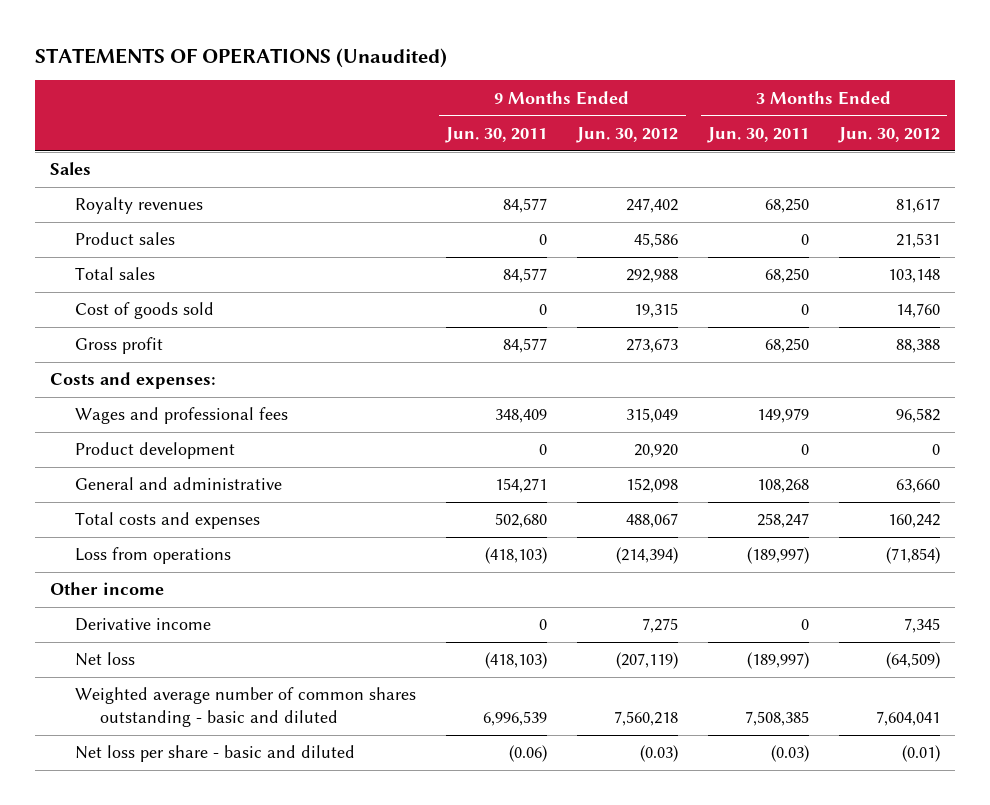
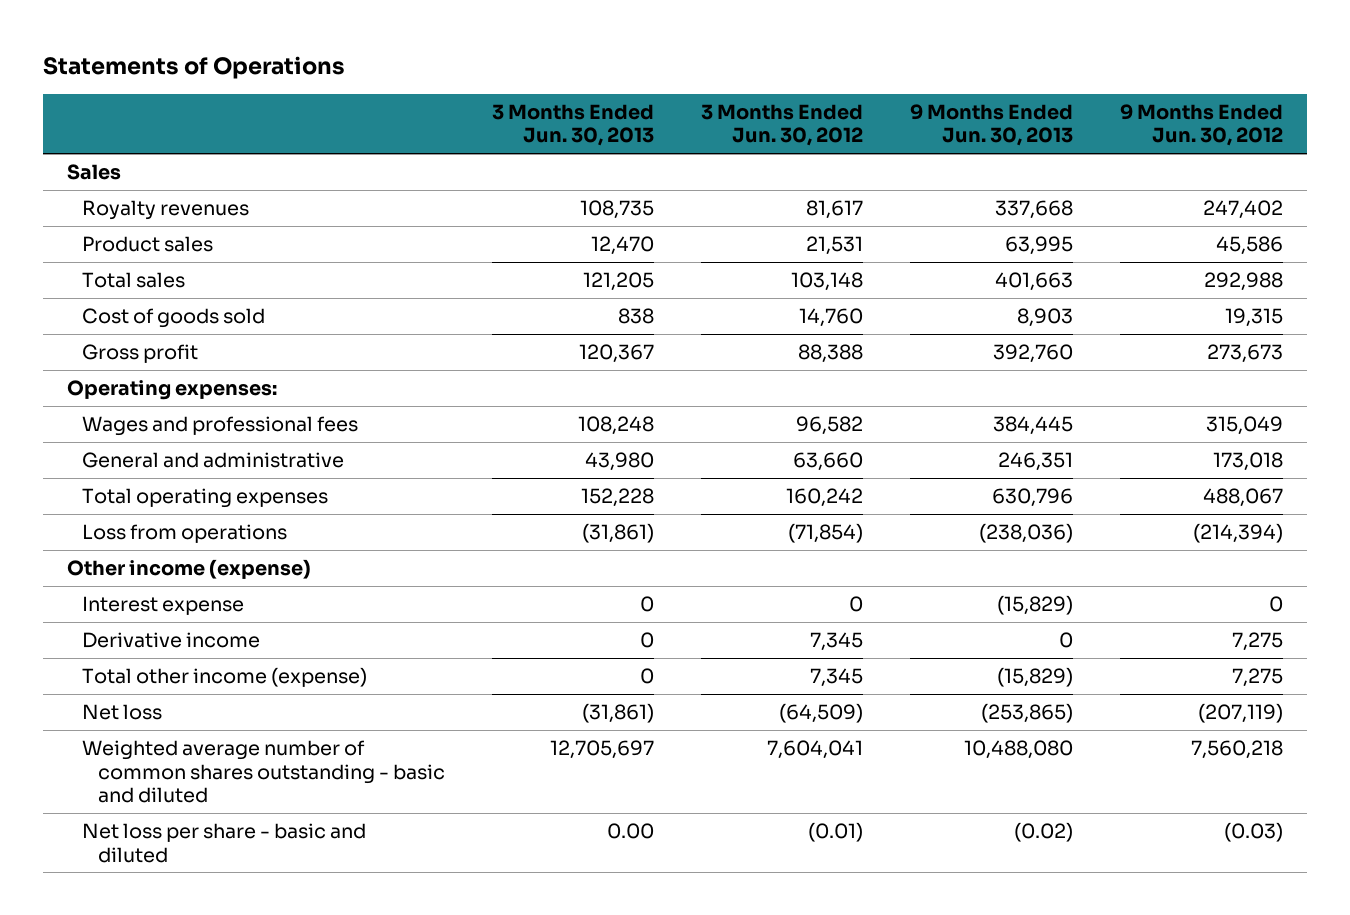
[34,47,447,68] STATEMENTS OF OPERATIONS (Unaudited) -> [43,55,346,79] Statements of Operations
[445,126,548,143] Jun. 30, 2011 -> none
[707,126,810,143] Jun. 30, 2011 -> none
none -> [492,103,655,147] 3 Months Ended Jun. 30, 2013
none -> [910,103,1074,147] 9 Months Ended Jun. 30, 2013
[49,372,216,390] Costs and expenses: -> none
none -> [66,380,277,401] Operating expenses:
[75,442,236,460] Product development -> none
[626,478,679,494] 152,098 -> [1213,452,1284,472] 173,018
[75,512,261,530] Total costs and expenses -> [82,488,329,509] Total operating expenses
[49,582,164,596] Other income -> [66,559,311,580] Other income (expense)
none -> [82,596,245,616] Interest expense
none -> [82,667,368,688] Total other income (expense)

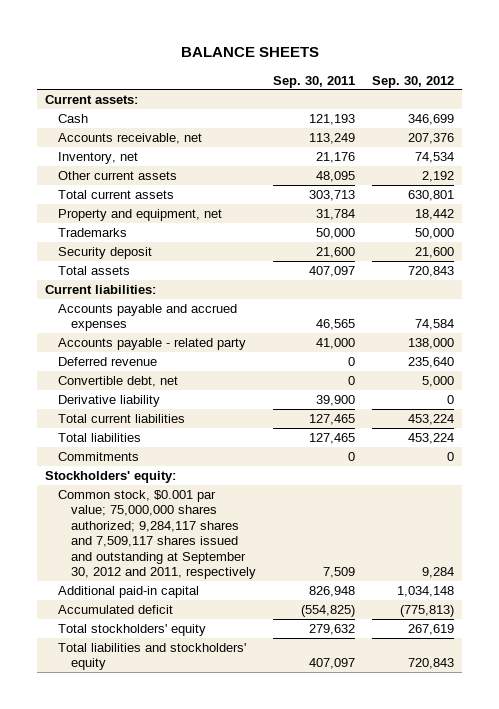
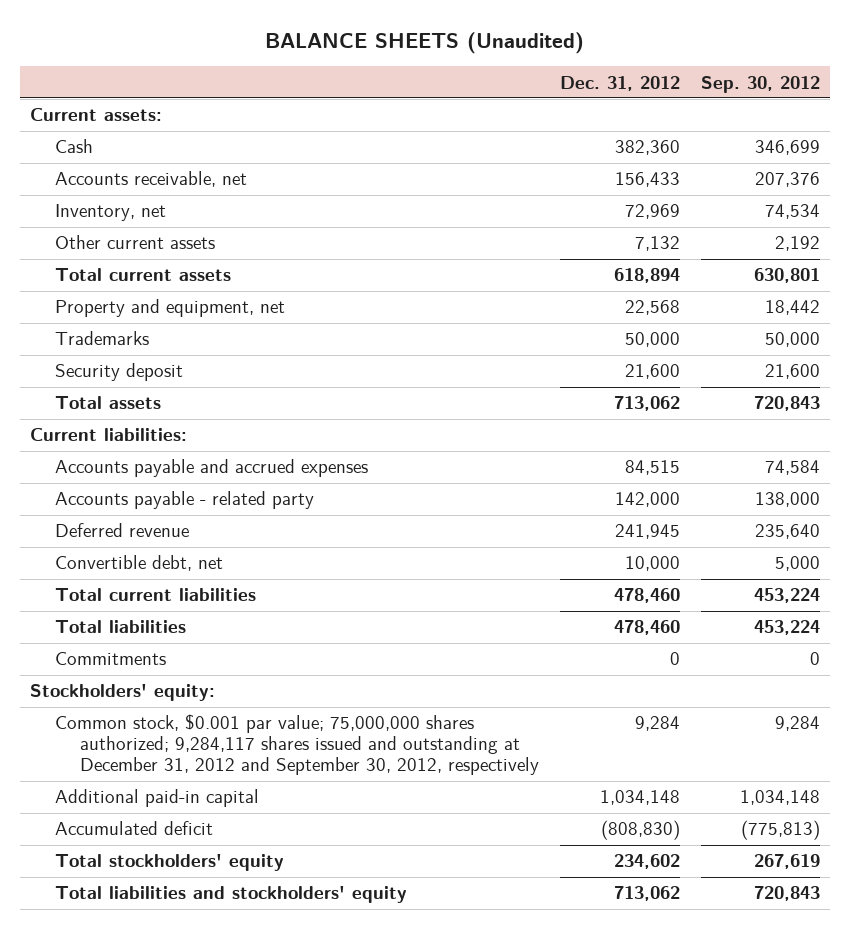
[180,47,319,58] BALANCE SHEETS -> [264,31,584,54] BALANCE SHEETS (Unaudited)
[272,75,355,88] Sep. 30, 2011 -> none
none -> [559,75,680,91] Dec. 31, 2012
[58,394,161,407] Derivative liability -> none
[58,489,257,580] Common stock, $0.001 par value; 75,000,000 shares authorized; 9,284,117 shares and 7,509,117 shares issued and outstanding at September 30, 2012 and 2011, respectively -> [54,714,539,776] Common stock, $0.001 par value; 75,000,000 shares authorized; 9,284,117 shares issued and outstanding at December 31, 2012 and September 30, 2012, respectively

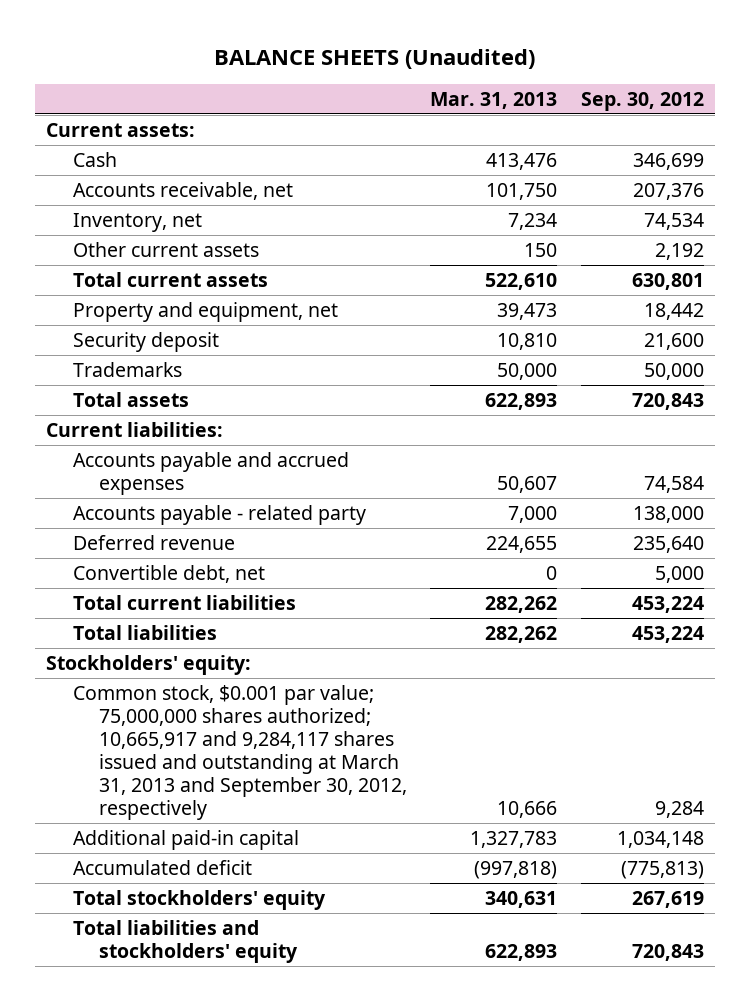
[559,75,680,91] Dec. 31, 2012 -> none
none -> [430,91,558,109] Mar. 31, 2013
[54,331,149,346] Trademarks -> [72,361,182,377] Trademarks
[54,652,166,666] Commitments -> none
[54,714,539,776] Common stock, $0.001 par value; 75,000,000 shares authorized; 9,284,117 shares issued and outstanding at December 31, 2012 and September 30, 2012, respectively -> [72,684,407,820] Common stock, $0.001 par value; 75,000,000 shares authorized; 10,665,917 and 9,284,117 shares issued and outstanding at March 31, 2013 and September 30, 2012, respectively

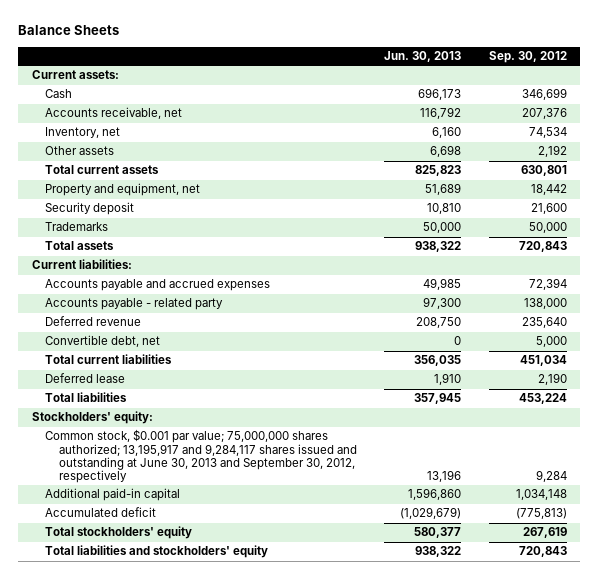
[214,48,536,69] BALANCE SHEETS (Unaudited) -> [17,25,119,36] Balance Sheets
[430,91,558,109] Mar. 31, 2013 -> none
none -> [384,51,462,63] Jun. 30, 2013
[72,241,259,257] Other current assets -> [45,146,115,156] Other assets
[643,475,704,493] 74,584 -> [528,278,567,291] 72,394
[631,595,704,613] 453,224 -> [519,355,567,367] 451,034
none -> [45,373,126,384] Deferred lease
[72,684,407,820] Common stock, $0.001 par value; 75,000,000 shares authorized; 10,665,917 and 9,284,117 shares issued and outstanding at March 31, 2013 and September 30, 2012, respectively -> [45,429,357,484] Common stock, $0.001 par value; 75,000,000 shares authorized; 13,195,917 and 9,284,117 shares issued and outstanding at June 30, 2013 and September 30, 2012, respectively

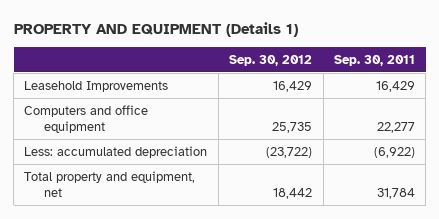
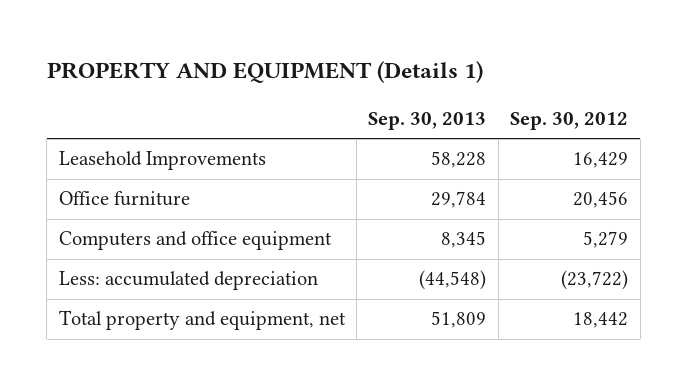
[333,54,415,66] Sep. 30, 2011 -> none
none -> [368,112,487,131] Sep. 30, 2013
none -> [58,191,190,207] Office furniture
[272,121,313,133] 25,735 -> [583,231,629,249] 5,279

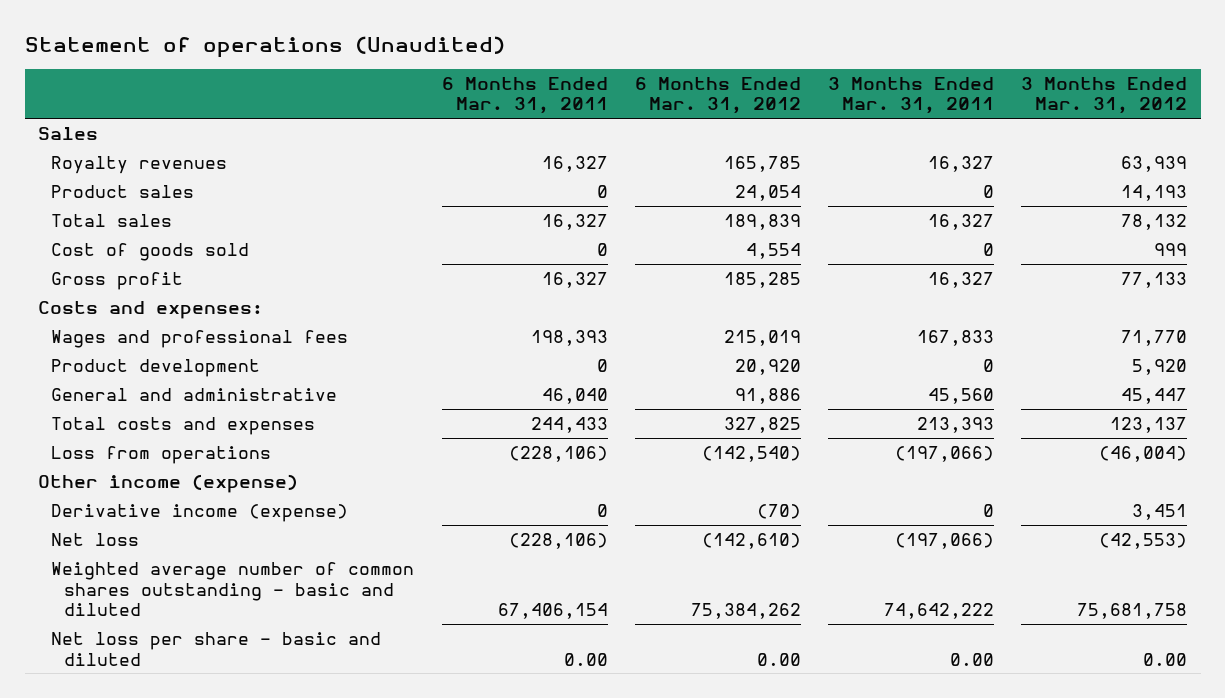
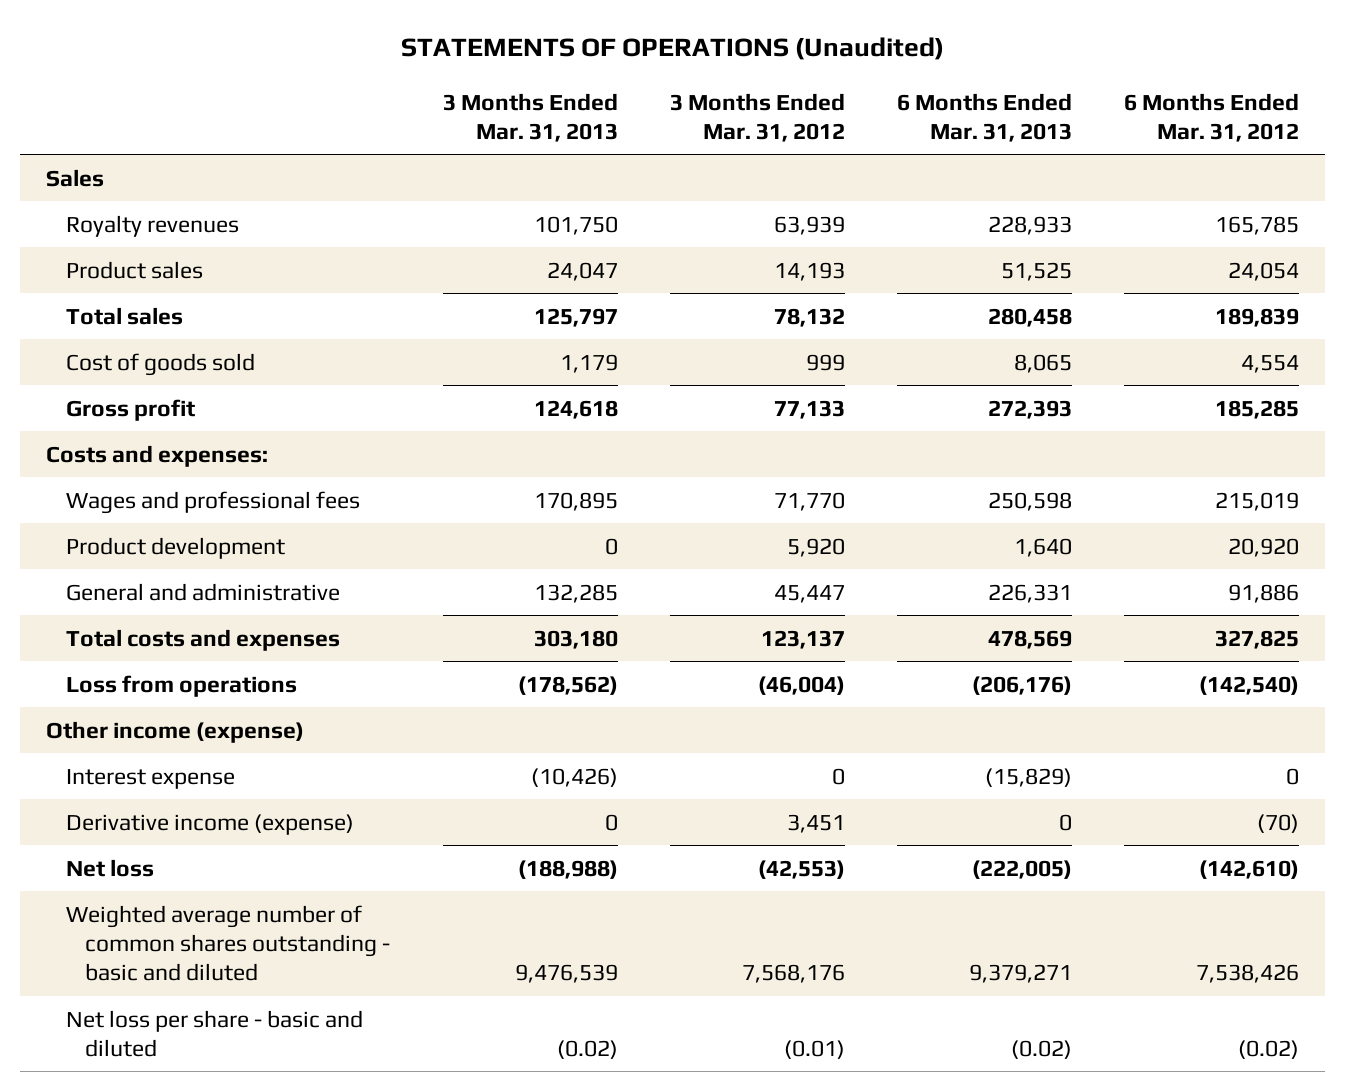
[24,35,505,58] Statement of operations (Unaudited) -> [400,36,944,60] STATEMENTS OF OPERATIONS (Unaudited)
[441,76,608,115] 6 Months Ended Mar. 31, 2011 -> none
[827,76,994,115] 3 Months Ended Mar. 31, 2011 -> none
none -> [442,92,618,142] 3 Months Ended Mar. 31, 2013
none -> [896,92,1072,142] 6 Months Ended Mar. 31, 2013
none -> [65,768,235,789] Interest expense
[690,603,801,620] 75,384,262 -> [1196,964,1300,984] 7,538,426
[1077,603,1188,620] 75,681,758 -> [741,964,845,984] 7,568,176
[756,652,801,666] 0.00 -> [1238,1039,1300,1059] (0.02)
[1143,652,1188,666] 0.00 -> [783,1039,845,1059] (0.01)

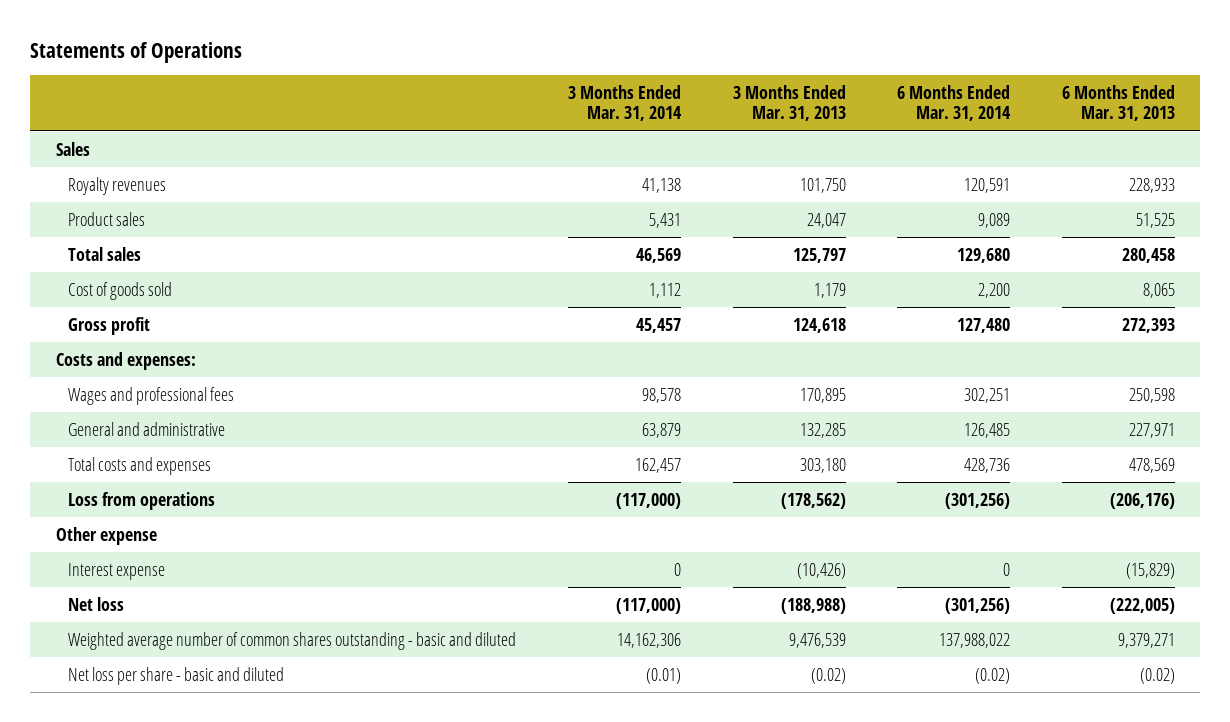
[400,36,944,60] STATEMENTS OF OPERATIONS (Unaudited) -> [29,41,242,63] Statements of Operations
[669,92,845,142] 3 Months Ended Mar. 31, 2012 -> none
[1124,92,1300,142] 6 Months Ended Mar. 31, 2012 -> none
none -> [567,84,682,122] 3 Months Ended Mar. 31, 2014
none -> [897,84,1012,122] 6 Months Ended Mar. 31, 2014
[65,536,285,559] Product development -> none
[987,583,1072,603] 226,331 -> [1128,422,1175,438] 227,971
[46,720,305,743] Other income (expense) -> [55,526,157,545] Other expense
[65,813,354,835] Derivative income (expense) -> none

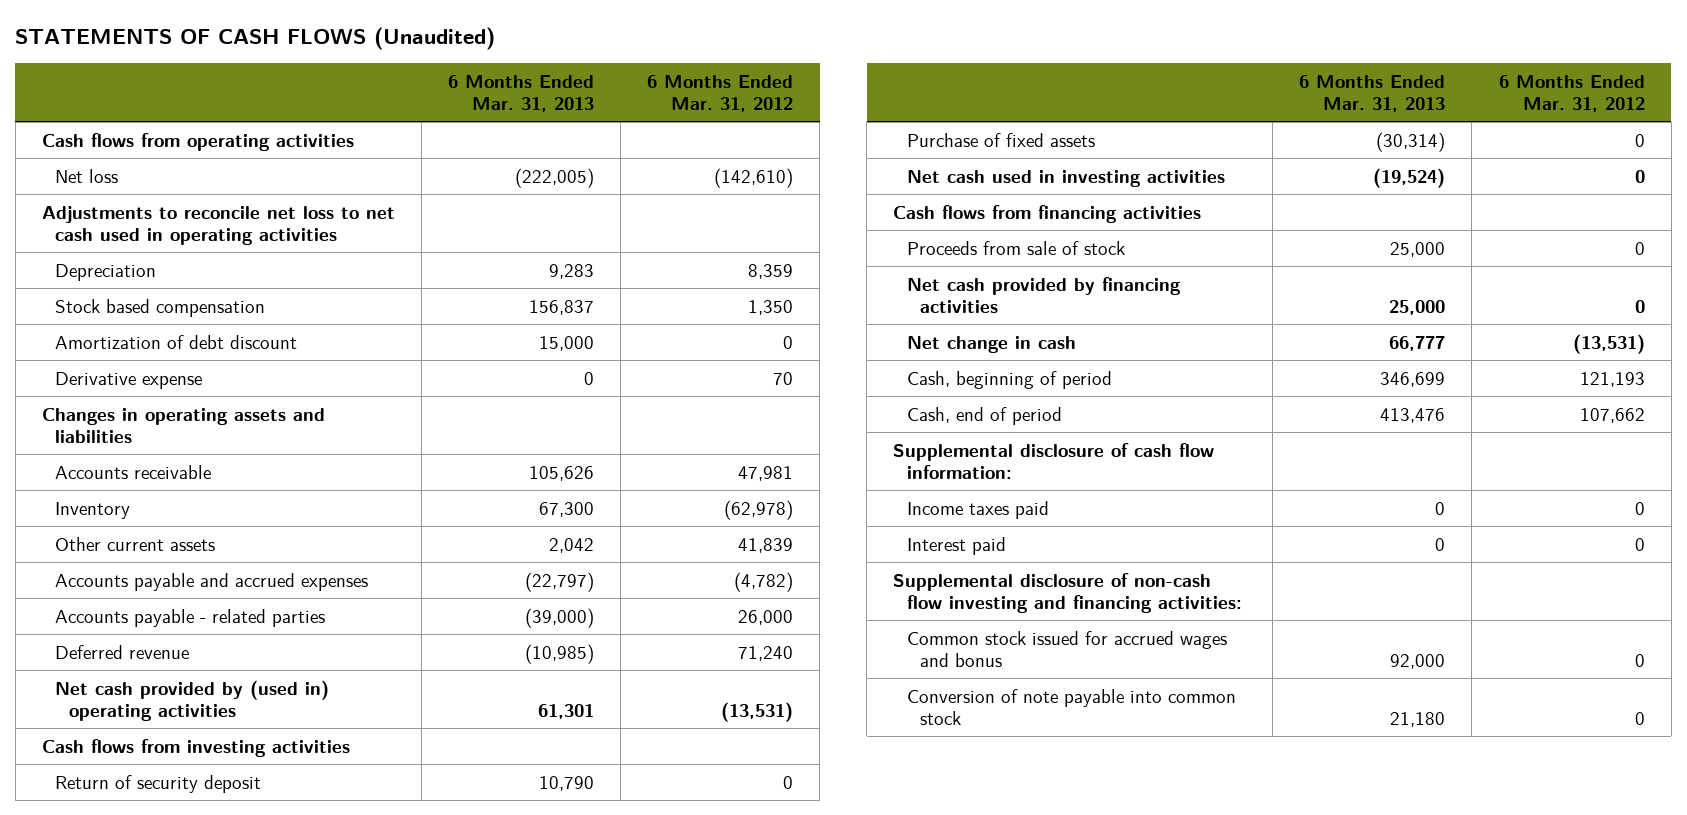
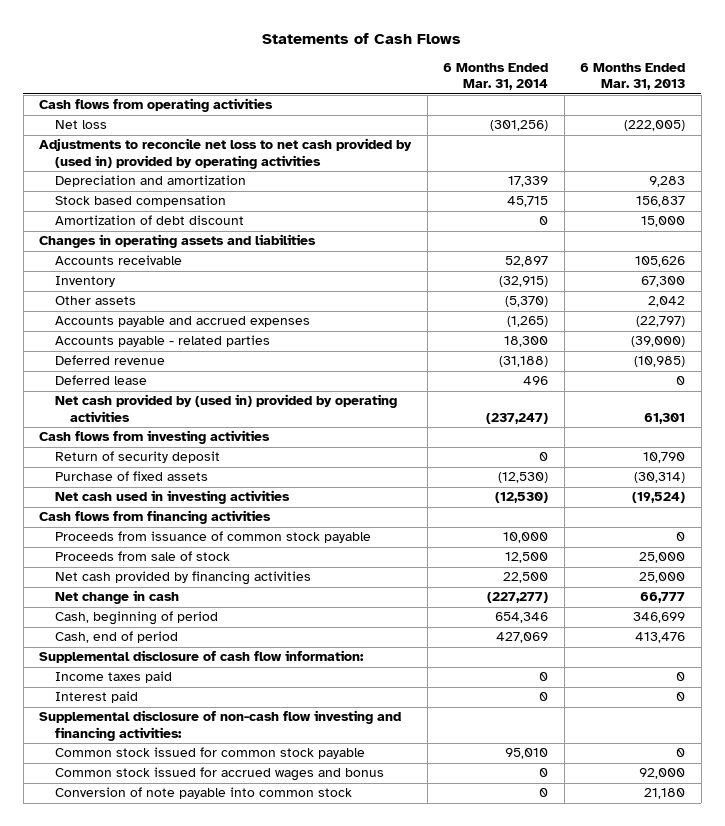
[15,27,496,51] STATEMENTS OF CASH FLOWS (Unaudited) -> [262,33,462,45] Statements of Cash Flows
[647,74,794,112] 6 Months Ended Mar. 31, 2012 -> none
none -> [443,63,549,91] 6 Months Ended Mar. 31, 2014
[41,205,395,245] Adjustments to reconcile net loss to net cash used in operating activities -> [39,138,413,169] Adjustments to reconcile net loss to net cash provided by (used in) provided by operating activities
[55,263,157,281] Depreciation -> [54,175,246,188] Depreciation and amortization
[55,371,203,389] Derivative expense -> none
[55,536,216,551] Other current assets -> [54,296,136,306] Other assets
none -> [54,375,147,386] Deferred lease
[55,679,330,721] Net cash provided by (used in) operating activities -> [54,394,397,422] Net cash provided by (used in) provided by operating activities
none -> [54,531,371,544] Proceeds from issuance of common stock payable
none -> [54,747,365,760] Common stock issued for common stock payable

